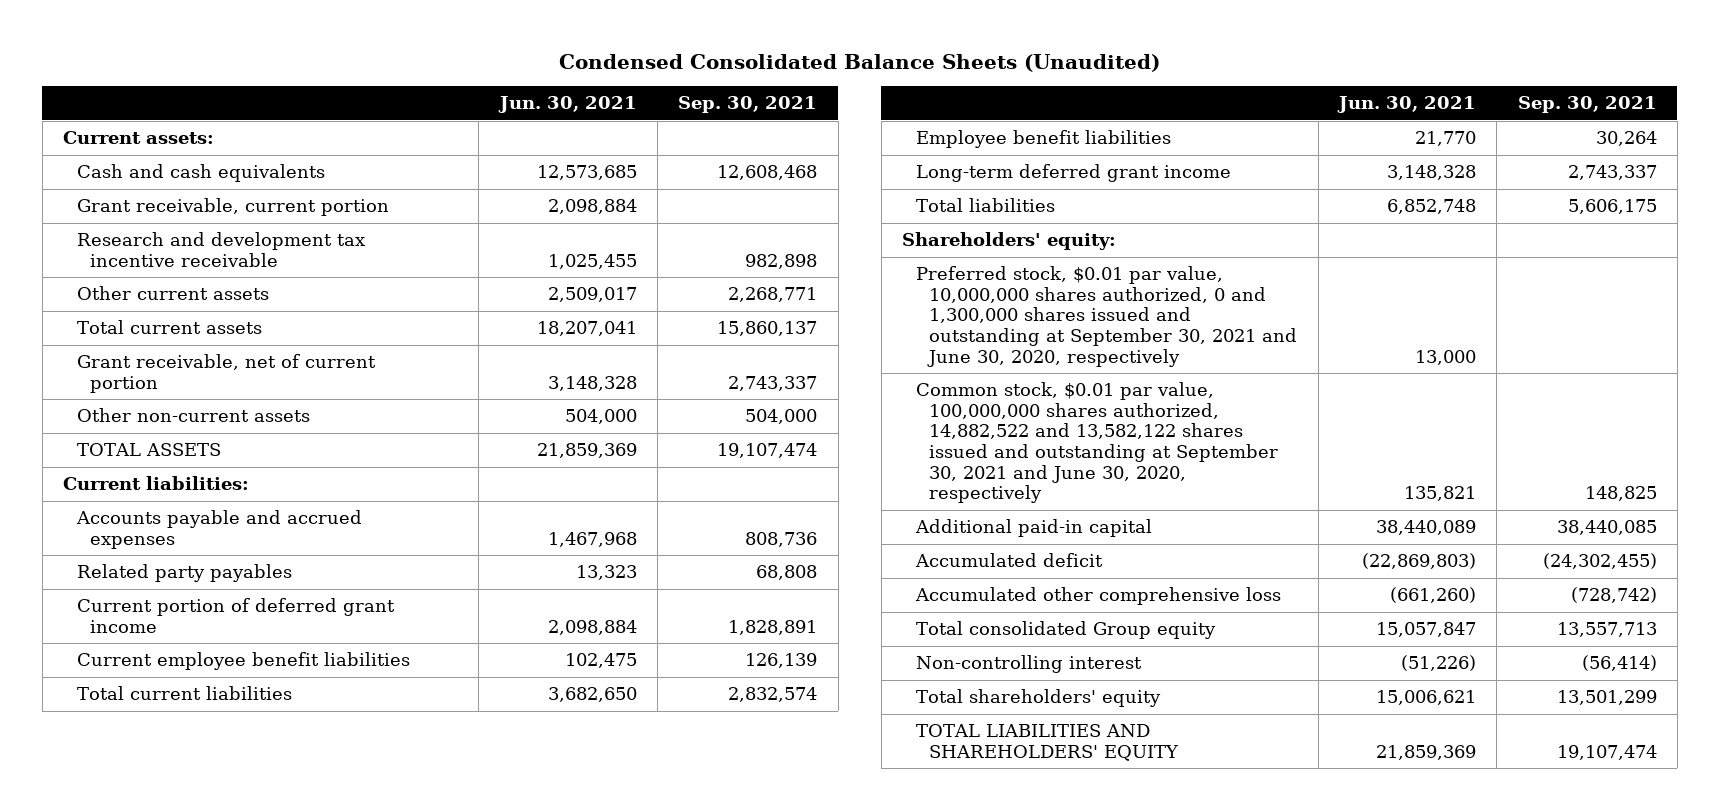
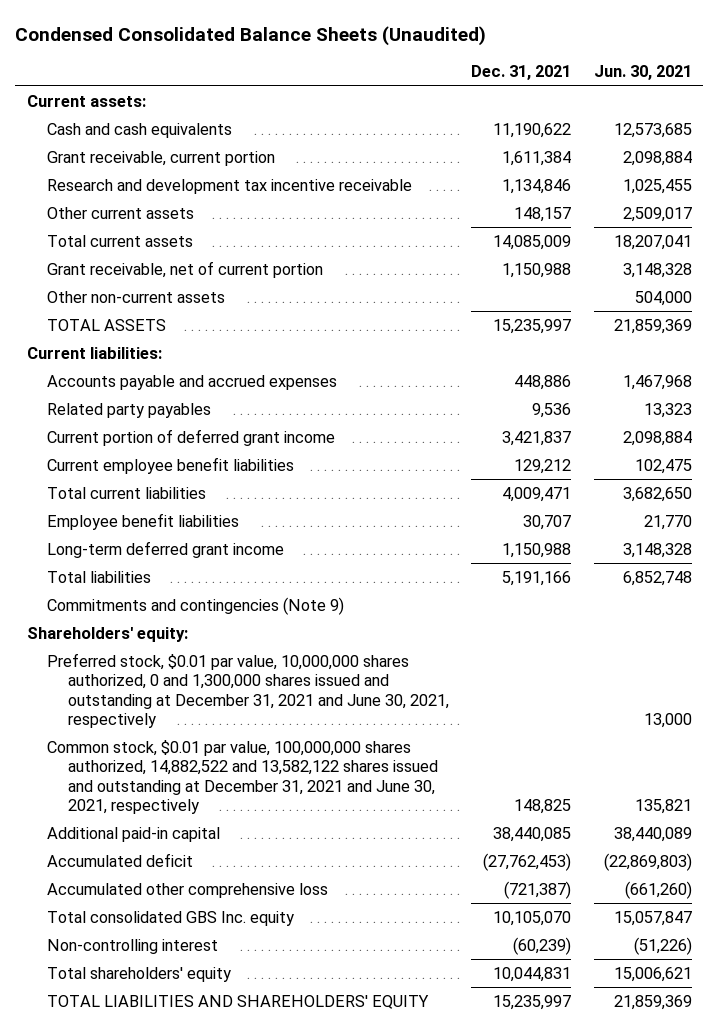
[678,96,818,114] Sep. 30, 2021 -> none
none -> [471,65,572,81] Dec. 31, 2021
none -> [47,596,345,615] Commitments and contingencies (Note 9)
[915,266,1298,367] Preferred stock, $0.01 par value, 10,000,000 shares authorized, 0 and 1,300,000 shares issued and outstanding at September 30, 2021 and June 30, 2020, respectively -> [47,652,449,728] Preferred stock, $0.01 par value, 10,000,000 shares authorized, 0 and 1,300,000 shares issued and outstanding at December 31, 2021 and June 30, 2021, respectively
[915,382,1279,504] Common stock, $0.01 par value, 100,000,000 shares authorized, 14,882,522 and 13,582,122 shares issued and outstanding at September 30, 2021 and June 30, 2020, respectively -> [47,739,438,814] Common stock, $0.01 par value, 100,000,000 shares authorized, 14,882,522 and 13,582,122 shares issued and outstanding at December 31, 2021 and June 30, 2021, respectively
[915,621,1216,640] Total consolidated Group equity -> [47,910,295,926] Total consolidated GBS Inc. equity

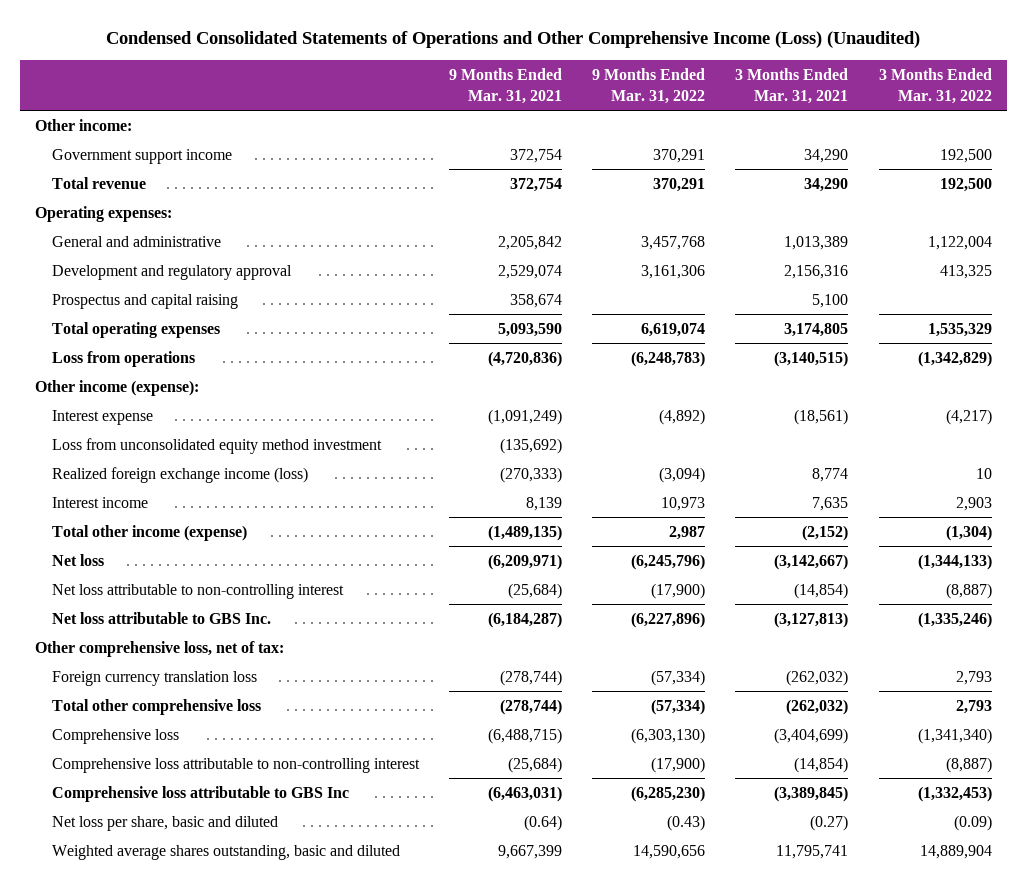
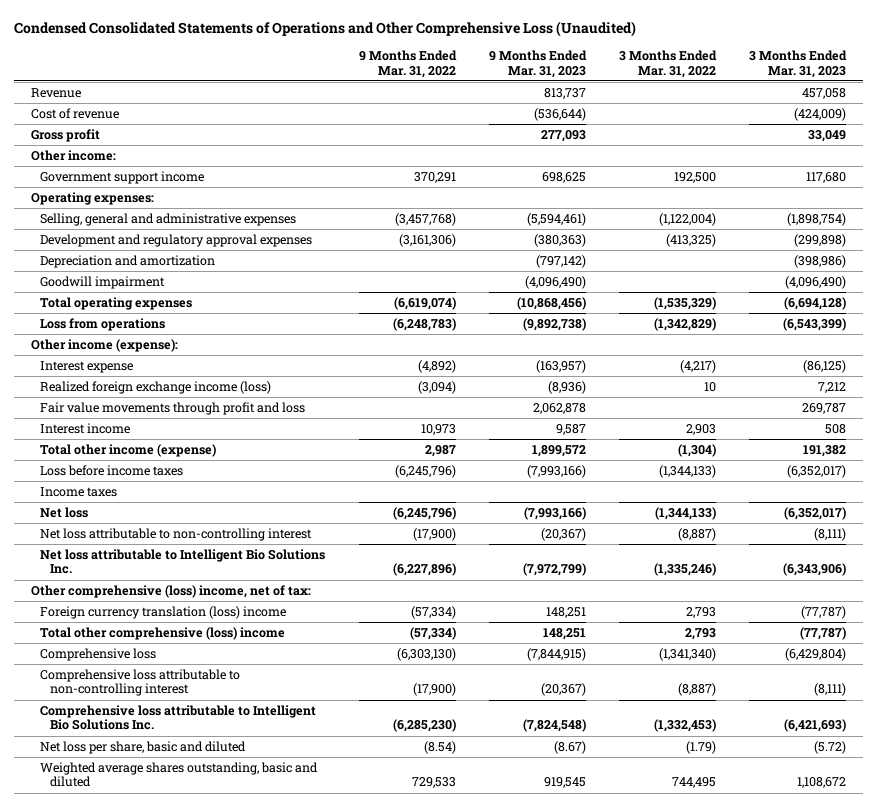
[106,31,921,49] Condensed Consolidated Statements of Operations and Other Comprehensive Income (Loss) (Unaudited) -> [13,21,636,38] Condensed Consolidated Statements of Operations and Other Comprehensive Loss (Unaudited)
[449,68,563,104] 9 Months Ended Mar. 31, 2021 -> none
[735,68,849,104] 3 Months Ended Mar. 31, 2021 -> none
none -> [488,50,587,78] 9 Months Ended Mar. 31, 2023
none -> [749,50,848,78] 3 Months Ended Mar. 31, 2023
none -> [30,88,81,99] Revenue
none -> [30,108,119,120] Cost of revenue
none -> [30,129,100,143] Gross profit
[51,176,146,189] Total revenue -> none
[51,293,238,309] Prospectus and capital raising -> none
[51,235,221,247] General and administrative -> [40,213,297,227] Selling, general and administrative expenses
[641,235,706,250] 3,457,768 -> [394,213,456,227] (3,457,768)
[927,235,992,250] 1,122,004 -> [658,213,716,227] (1,122,004)
[51,264,292,280] Development and regulatory approval -> [40,234,313,248] Development and regulatory approval expenses
[641,264,706,279] 3,161,306 -> [398,234,456,248] (3,161,306)
[939,264,992,279] 413,325 -> [665,234,716,248] (413,325)
none -> [40,255,216,269] Depreciation and amortization
none -> [40,276,166,290] Goodwill impairment
[641,322,706,337] 6,619,074 -> [393,297,456,311] (6,619,074)
[927,322,992,337] 1,535,329 -> [653,297,716,311] (1,535,329)
[51,437,382,454] Loss from unconsolidated equity method investment -> none
none -> [40,402,306,416] Fair value movements through profit and loss
none -> [40,465,184,477] Loss before income taxes
none -> [40,487,118,498] Income taxes
[51,611,271,624] Net loss attributable to GBS Inc. -> [40,549,326,575] Net loss attributable to Intelligent Bio Solutions Inc.
[34,640,284,657] Other comprehensive loss, net of tax: -> [30,585,311,599] Other comprehensive (loss) income, net of tax:
[51,670,257,686] Foreign currency translation loss -> [40,606,287,620] Foreign currency translation (loss) income
[51,698,261,715] Total other comprehensive loss -> [40,627,286,641] Total other comprehensive (loss) income
[51,785,349,802] Comprehensive loss attributable to GBS Inc -> [40,705,317,731] Comprehensive loss attributable to Intelligent Bio Solutions Inc.
[667,814,706,831] (0.43) -> [423,741,456,755] (8.54)
[953,814,992,831] (0.09) -> [685,741,716,755] (1.79)
[633,844,706,859] 14,590,656 -> [411,777,456,789] 729,533
[919,844,992,859] 14,889,904 -> [671,777,716,789] 744,495

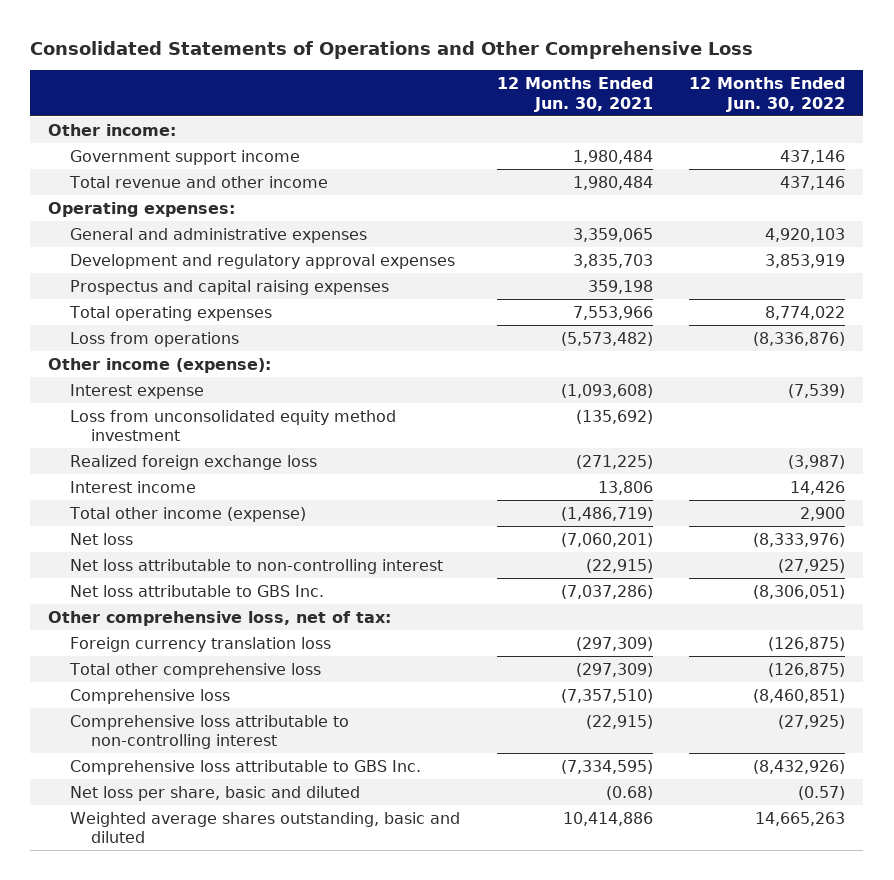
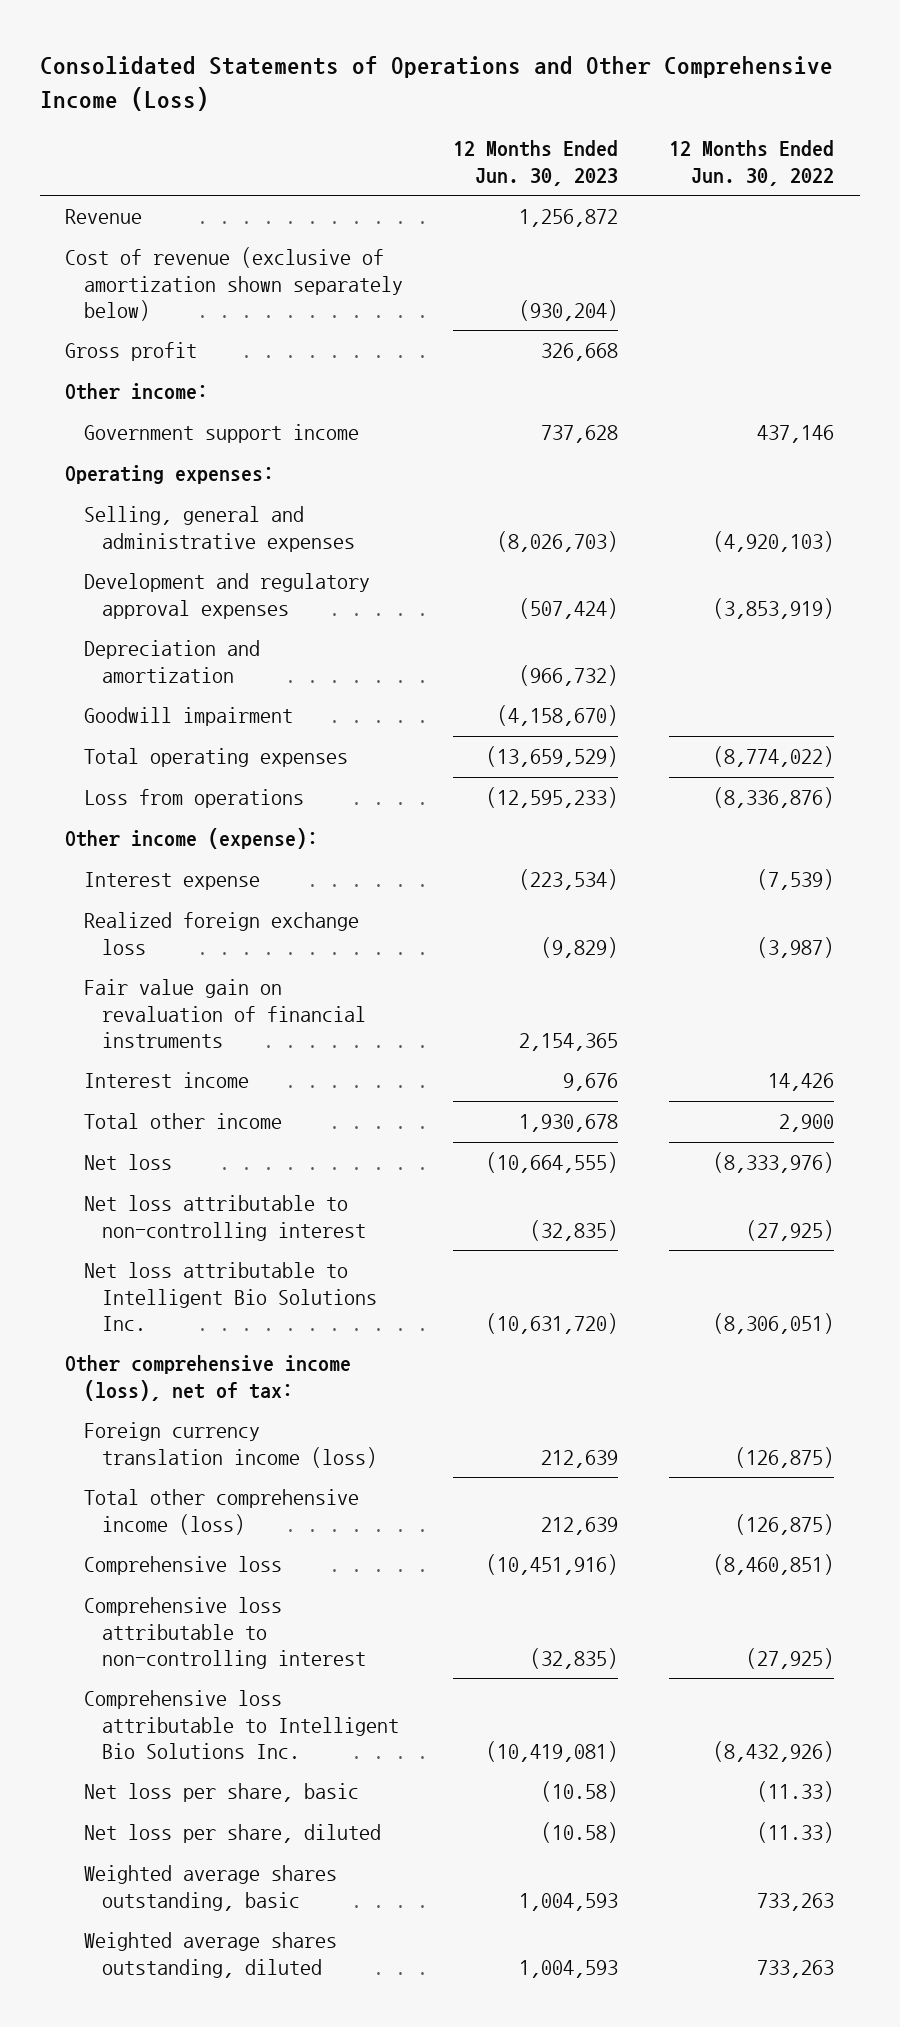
[30,40,754,59] Consolidated Statements of Operations and Other Comprehensive Loss -> [39,56,833,111] Consolidated Statements of Operations and Other Comprehensive Income (Loss)
[496,77,653,112] 12 Months Ended Jun. 30, 2021 -> none
none -> [453,140,619,186] 12 Months Ended Jun. 30, 2023
none -> [65,209,143,225] Revenue
none -> [65,247,403,322] Cost of revenue (exclusive of amortization shown separately below)
none -> [65,342,198,362] Gross profit
[68,175,328,188] Total revenue and other income -> none
[69,279,389,295] Prospectus and capital raising expenses -> none
[69,227,367,243] General and administrative expenses -> [83,506,355,552] Selling, general and administrative expenses
[765,227,846,242] 4,920,103 -> [713,530,835,552] (4,920,103)
[765,253,846,268] 3,853,919 -> [713,597,835,619] (3,853,919)
none -> [83,640,260,683] Depreciation and amortization
none -> [83,707,293,727] Goodwill impairment
[765,305,846,320] 8,774,022 -> [713,746,835,768] (8,774,022)
[69,409,396,442] Loss from unconsolidated equity method investment -> none
none -> [83,979,366,1049] Fair value gain on revaluation of financial instruments
[68,506,306,522] Total other income (expense) -> [83,1113,282,1130] Total other income
[69,584,324,597] Net loss attributable to GBS Inc. -> [83,1262,377,1332] Net loss attributable to Intelligent Bio Solutions Inc.
[48,610,392,626] Other comprehensive loss, net of tax: -> [65,1355,352,1401] Other comprehensive income (loss), net of tax:
[69,636,331,652] Foreign currency translation loss -> [83,1422,377,1468] Foreign currency translation income (loss)
[68,662,321,678] Total other comprehensive loss -> [83,1489,359,1535] Total other comprehensive income (loss)
[69,759,421,775] Comprehensive loss attributable to GBS Inc. -> [83,1690,399,1760] Comprehensive loss attributable to Intelligent Bio Solutions Inc.
[69,785,360,801] Net loss per share, basic and diluted -> [83,1783,359,1803] Net loss per share, basic
[798,785,846,800] (0.57) -> [757,1781,835,1803] (11.33)
none -> [83,1824,381,1844] Net loss per share, diluted
[69,811,460,844] Weighted average shares outstanding, basic and diluted -> [83,1865,337,1911] Weighted average shares outstanding, basic
[755,811,846,826] 14,665,263 -> [757,1892,835,1911] 733,263
none -> [83,1932,337,1978] Weighted average shares outstanding, diluted

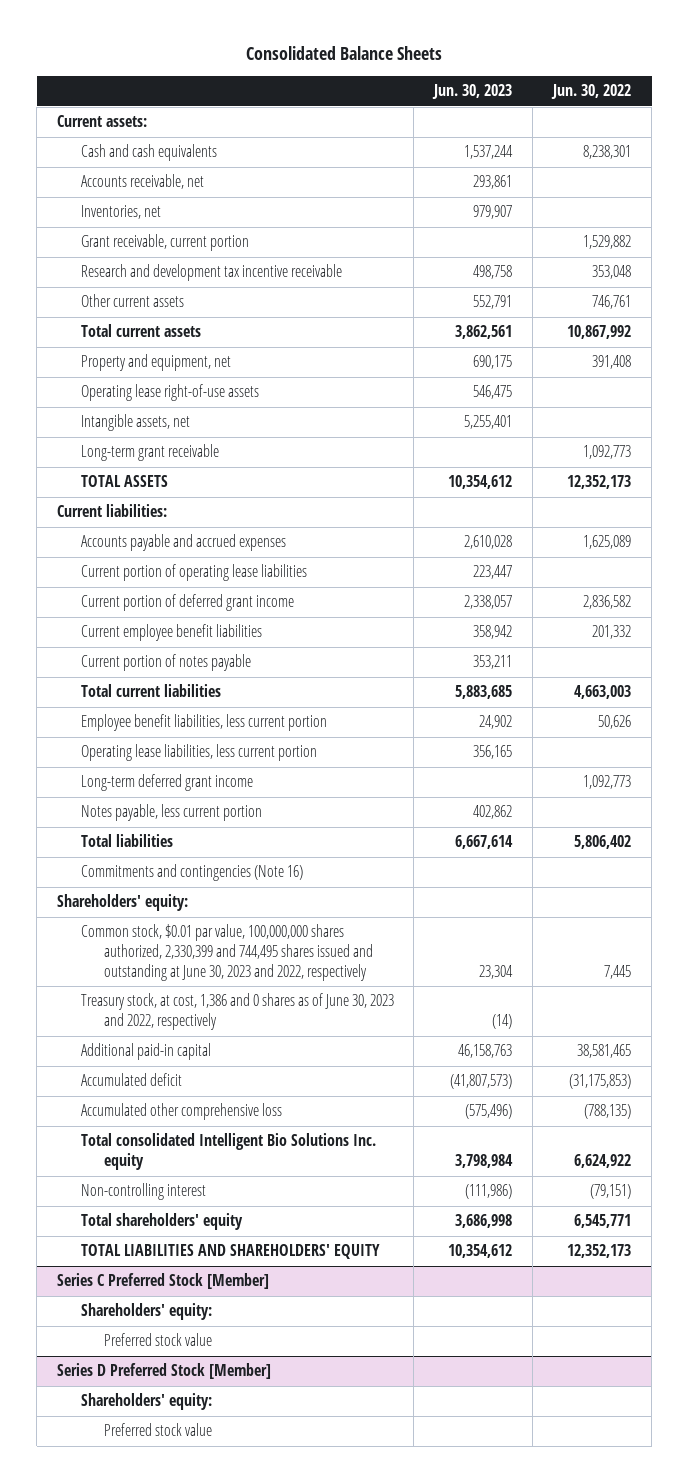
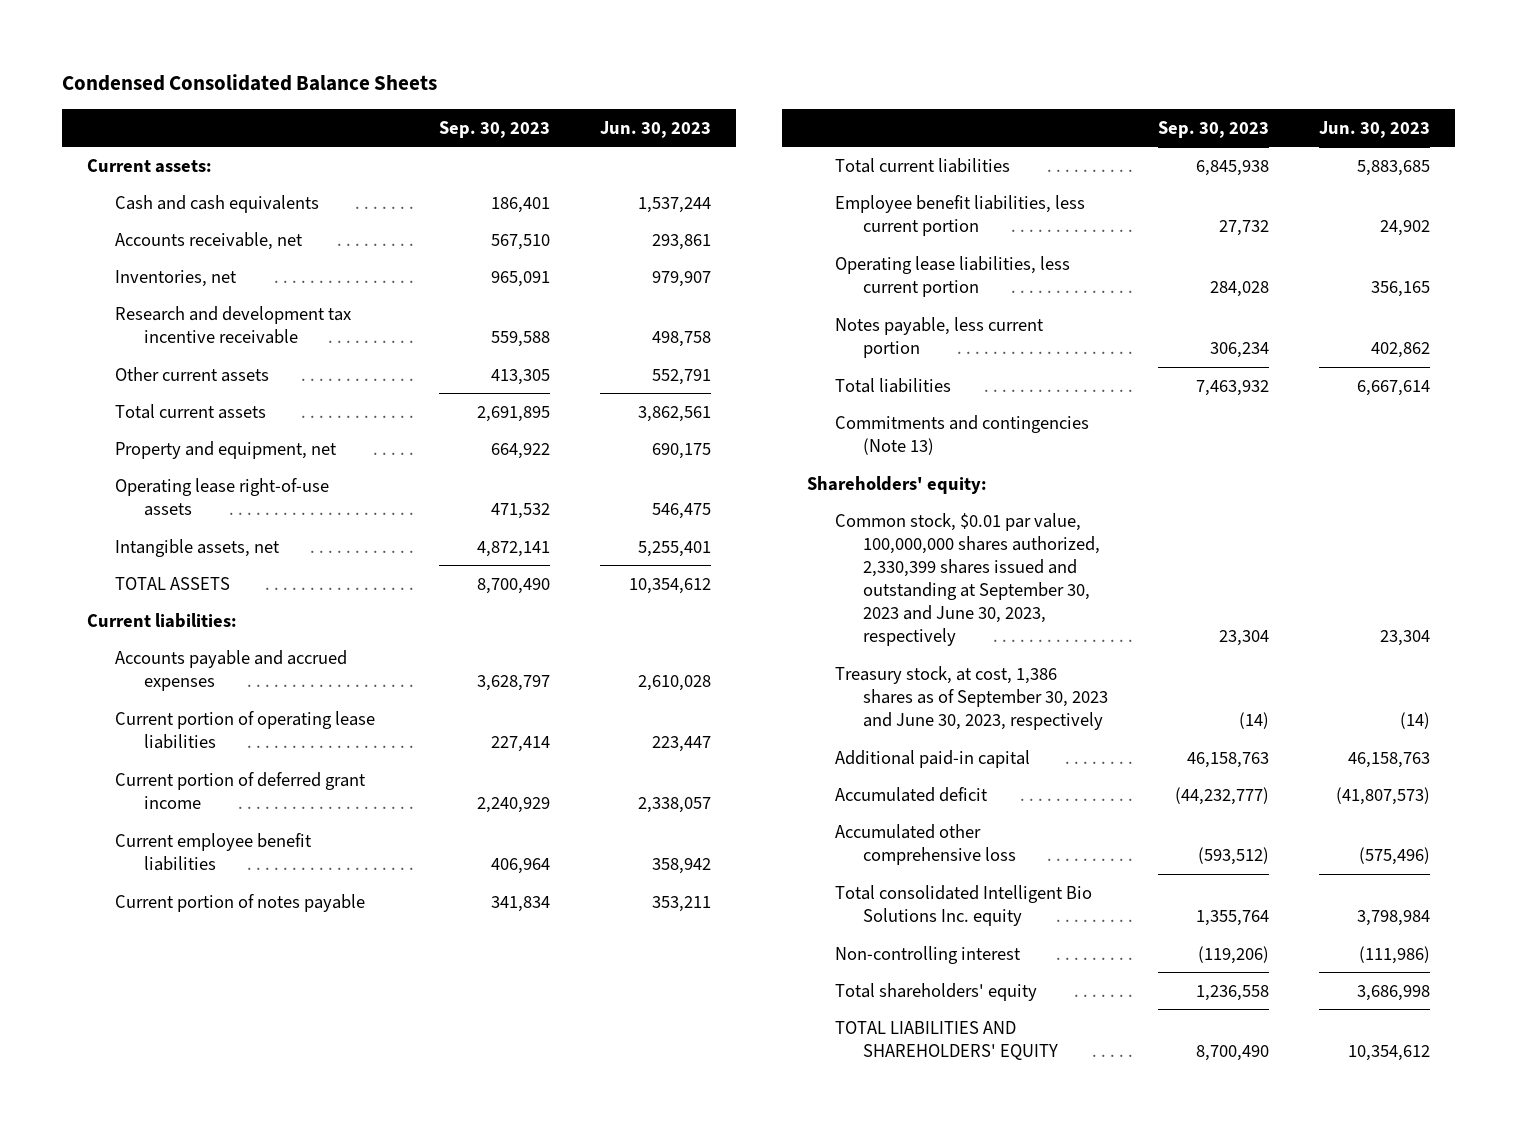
[246,46,443,61] Consolidated Balance Sheets -> [61,74,437,92] Condensed Consolidated Balance Sheets
[551,84,632,100] Jun. 30, 2022 -> none
none -> [438,120,550,138] Sep. 30, 2023
[80,234,249,252] Grant receivable, current portion -> none
[80,444,219,462] Long-term grant receivable -> none
[80,774,253,792] Long-term deferred grant income -> none
[80,864,303,882] Commitments and contingencies (Note 16) -> [835,414,1090,455] Commitments and contingencies (Note 13)
[80,924,374,981] Common stock, $0.01 par value, 100,000,000 shares authorized, 2,330,399 and 744,495 shares issued and outstanding at June 30, 2023 and 2022, respectively -> [835,512,1101,647] Common stock, $0.01 par value, 100,000,000 shares authorized, 2,330,399 shares issued and outstanding at September 30, 2023 and June 30, 2023, respectively
[80,993,394,1031] Treasury stock, at cost, 1,386 and 0 shares as of June 30, 2023 and 2022, respectively -> [835,665,1109,730] Treasury stock, at cost, 1,386 shares as of September 30, 2023 and June 30, 2023, respectively
[57,1273,270,1290] Series C Preferred Stock [Member] -> none
[80,1303,212,1321] Shareholders' equity: -> none
[104,1333,213,1347] Preferred stock value -> none
[57,1363,272,1380] Series D Preferred Stock [Member] -> none
[80,1393,212,1411] Shareholders' equity: -> none
[104,1423,213,1437] Preferred stock value -> none

